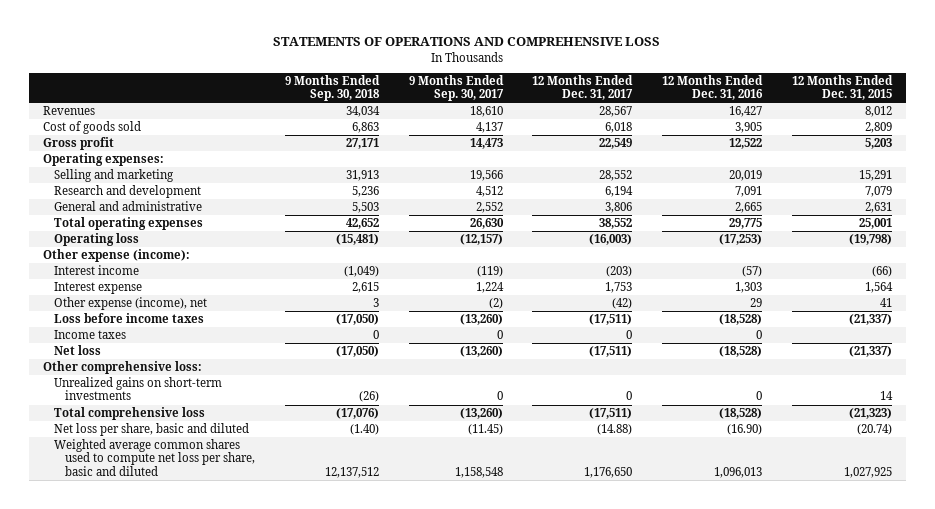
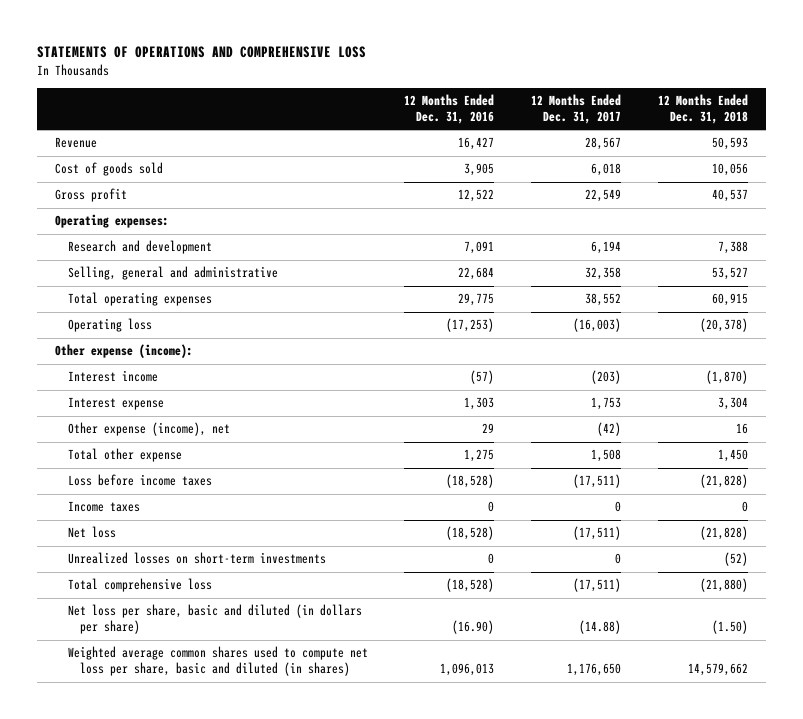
[285,75,381,102] 9 Months Ended Sep. 30, 2018 -> none
[408,75,504,102] 9 Months Ended Sep. 30, 2017 -> none
[791,75,893,101] 12 Months Ended Dec. 31, 2015 -> none
none -> [657,94,748,124] 12 Months Ended Dec. 31, 2018
[43,106,96,116] Revenues -> [55,137,98,149] Revenue
[54,169,175,183] Selling and marketing -> none
[54,201,203,212] General and administrative -> [67,266,278,281] Selling, general and administrative
[605,202,633,214] 3,806 -> [584,267,621,281] 32,358
[734,202,762,214] 2,665 -> [458,267,495,281] 22,684
none -> [67,448,182,463] Total other expense
[43,361,203,375] Other comprehensive loss: -> none
[54,377,223,401] Unrealized gains on short-term investments -> [67,552,326,565] Unrealized losses on short-term investments
[54,423,250,437] Net loss per share, basic and diluted -> [67,604,362,635] Net loss per share, basic and diluted (in dollars per share)
[54,439,256,476] Weighted average common shares used to compute net loss per share, basic and diluted -> [67,646,368,677] Weighted average common shares used to compute net loss per share, basic and diluted (in shares)

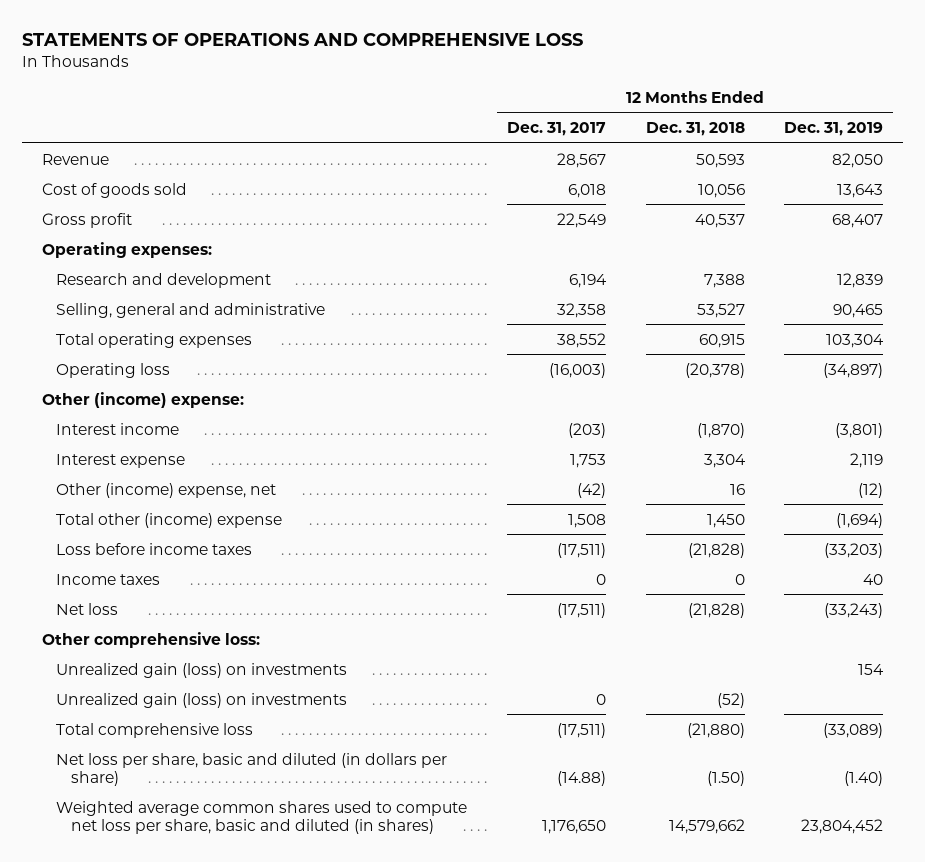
[404,94,495,124] 12 Months Ended Dec. 31, 2016 -> none
none -> [784,122,884,137] Dec. 31, 2019
[55,344,194,359] Other expense (income): -> [41,391,244,408] Other (income) expense:
[67,422,230,437] Other expense (income), net -> [56,482,277,498] Other (income) expense, net
[67,448,182,463] Total other expense -> [56,512,283,528] Total other (income) expense
none -> [41,631,260,648] Other comprehensive loss:
none -> [56,662,348,678] Unrealized gain (loss) on investments
[67,552,326,565] Unrealized losses on short-term investments -> [56,692,348,708] Unrealized gain (loss) on investments

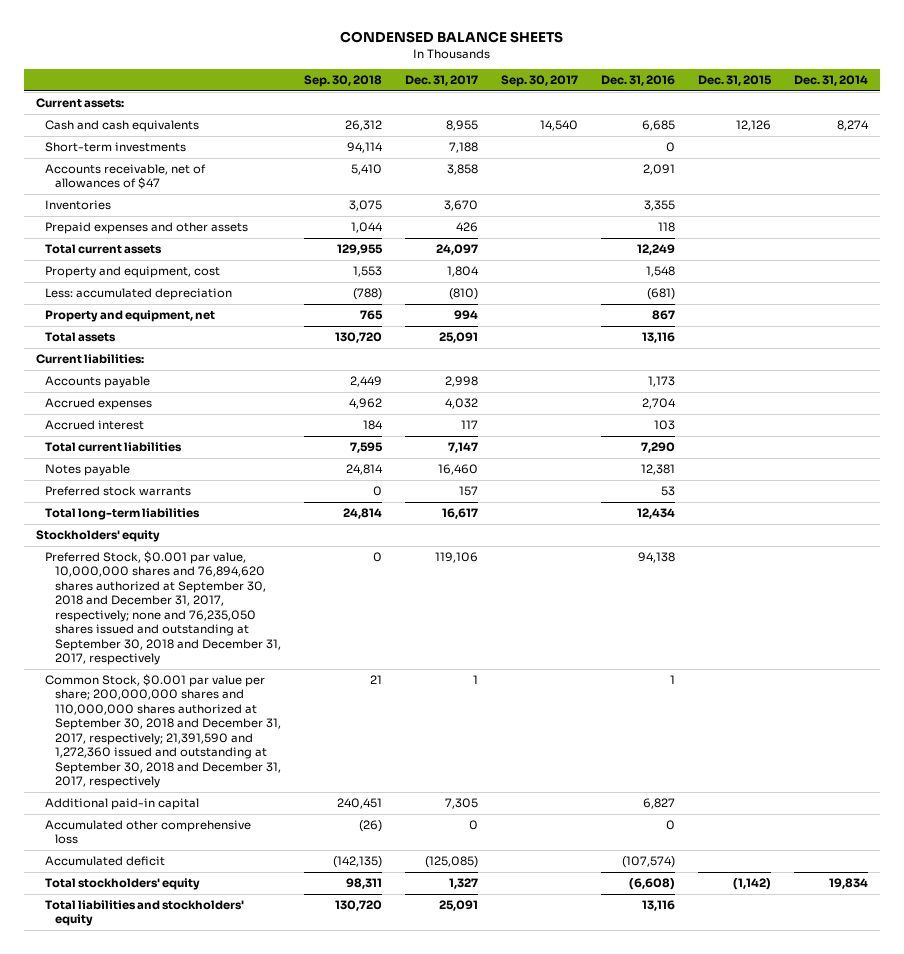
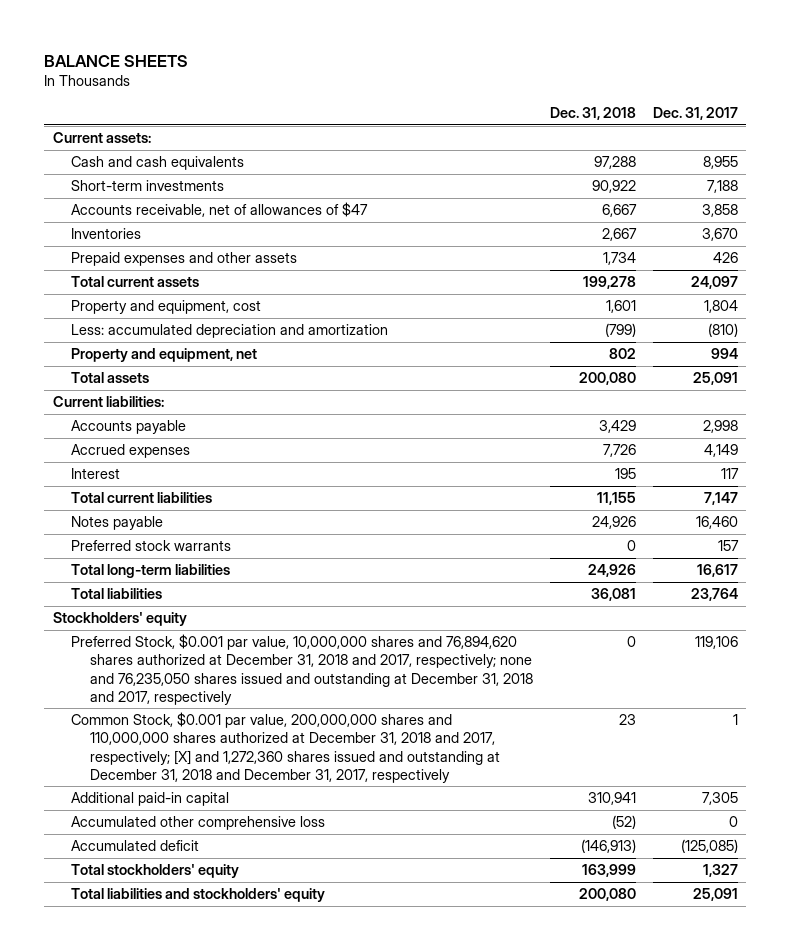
[339,31,563,44] CONDENSED BALANCE SHEETS -> [44,54,189,67] BALANCE SHEETS
[304,75,383,88] Sep. 30, 2018 -> none
[501,75,579,88] Sep. 30, 2017 -> none
[601,75,676,87] Dec. 31, 2016 -> none
[698,75,773,87] Dec. 31, 2015 -> none
[794,75,869,87] Dec. 31, 2014 -> none
none -> [549,106,636,120] Dec. 31, 2018
[45,288,233,301] Less: accumulated depreciation -> [71,324,389,339] Less: accumulated depreciation and amortization
[445,398,479,410] 4,032 -> [703,444,738,458] 4,149
[45,420,145,431] Accrued interest -> [71,468,121,480] Interest
none -> [71,588,163,600] Total liabilities
[45,551,282,666] Preferred Stock, $0.001 par value, 10,000,000 shares and 76,894,620 shares authorized at September 30, 2018 and December 31, 2017, respectively; none and 76,235,050 shares issued and outstanding at September 30, 2018 and December 31, 2017, respectively -> [71,634,533,705] Preferred Stock, $0.001 par value, 10,000,000 shares and 76,894,620 shares authorized at December 31, 2018 and 2017, respectively; none and 76,235,050 shares issued and outstanding at December 31, 2018 and 2017, respectively
[45,674,282,789] Common Stock, $0.001 par value per share; 200,000,000 shares and 110,000,000 shares authorized at September 30, 2018 and December 31, 2017, respectively; 21,391,590 and 1,272,360 issued and outstanding at September 30, 2018 and December 31, 2017, respectively -> [71,712,500,783] Common Stock, $0.001 par value, 200,000,000 shares and 110,000,000 shares authorized at December 31, 2018 and 2017, respectively; [X] and 1,272,360 shares issued and outstanding at December 31, 2018 and December 31, 2017, respectively

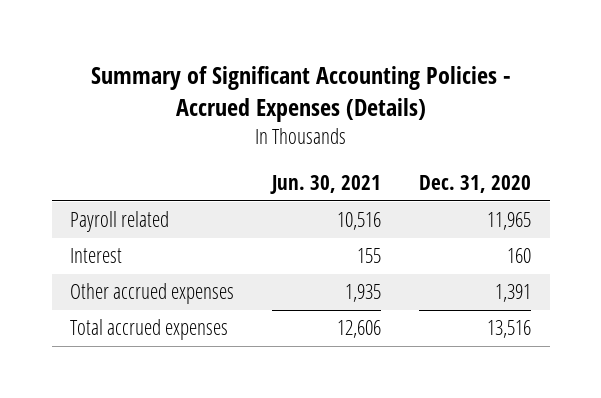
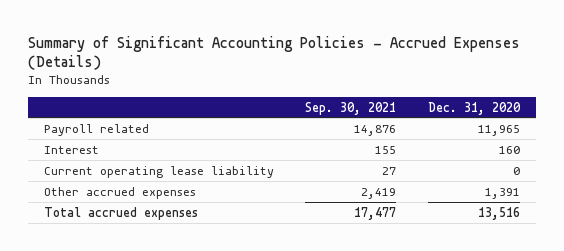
[270,175,382,195] Jun. 30, 2021 -> none
none -> [305,101,397,115] Sep. 30, 2021
none -> [44,165,275,178] Current operating lease liability

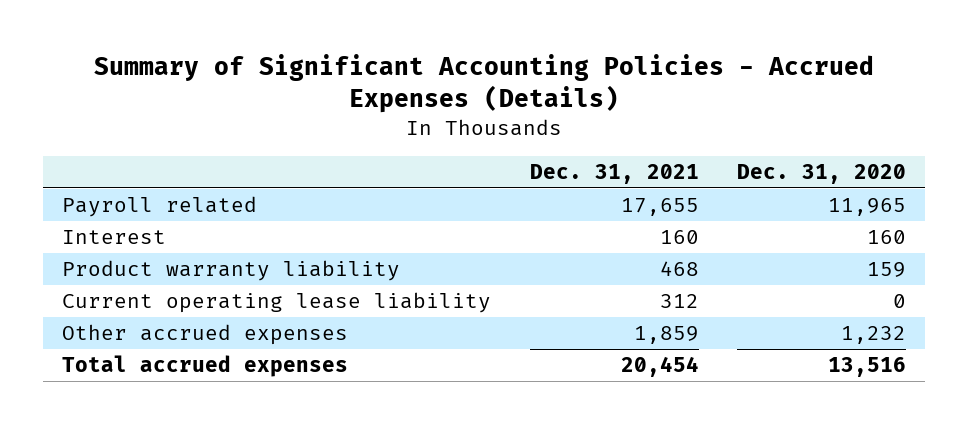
[305,101,397,115] Sep. 30, 2021 -> none
none -> [529,164,699,185] Dec. 31, 2021
none -> [62,260,401,282] Product warranty liability
[484,187,520,199] 1,391 -> [840,326,906,345] 1,232

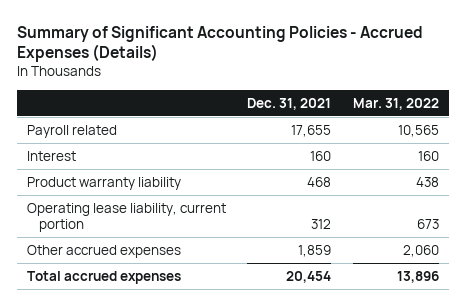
[736,164,906,185] Dec. 31, 2020 -> none
none -> [352,97,439,110] Mar. 31, 2022
[62,292,492,314] Current operating lease liability -> [27,202,227,232] Operating lease liability, current portion

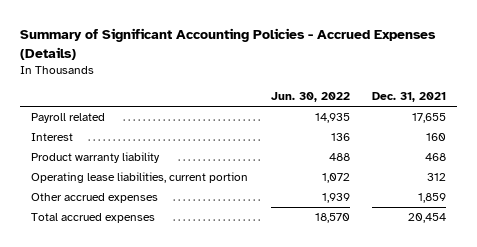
[352,97,439,110] Mar. 31, 2022 -> none
none -> [270,92,350,103] Jun. 30, 2022
[27,202,227,232] Operating lease liability, current portion -> [31,171,249,183] Operating lease liabilities, current portion

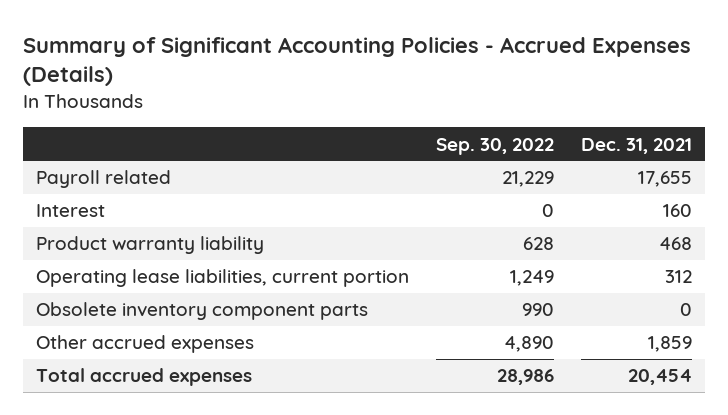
[270,92,350,103] Jun. 30, 2022 -> none
none -> [435,137,554,155] Sep. 30, 2022
none -> [36,302,369,321] Obsolete inventory component parts

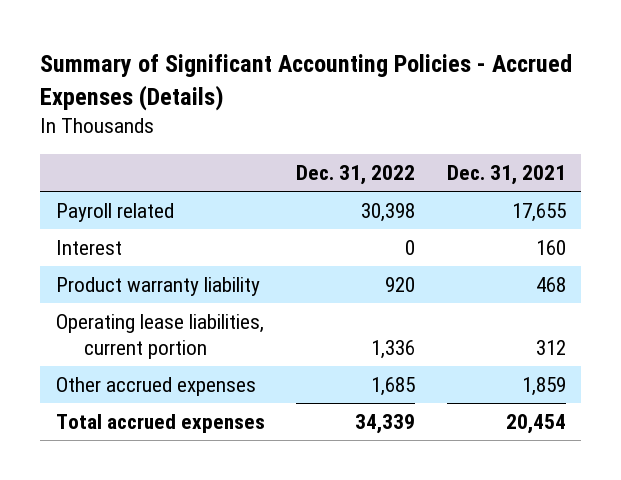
[435,137,554,155] Sep. 30, 2022 -> none
none -> [296,165,416,186] Dec. 31, 2022
[36,302,369,321] Obsolete inventory component parts -> none

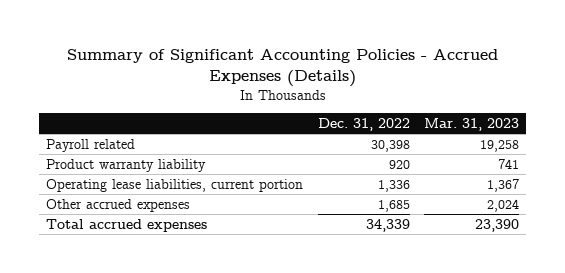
[446,165,566,186] Dec. 31, 2021 -> none
none -> [423,117,519,131] Mar. 31, 2023
[55,240,122,256] Interest -> none

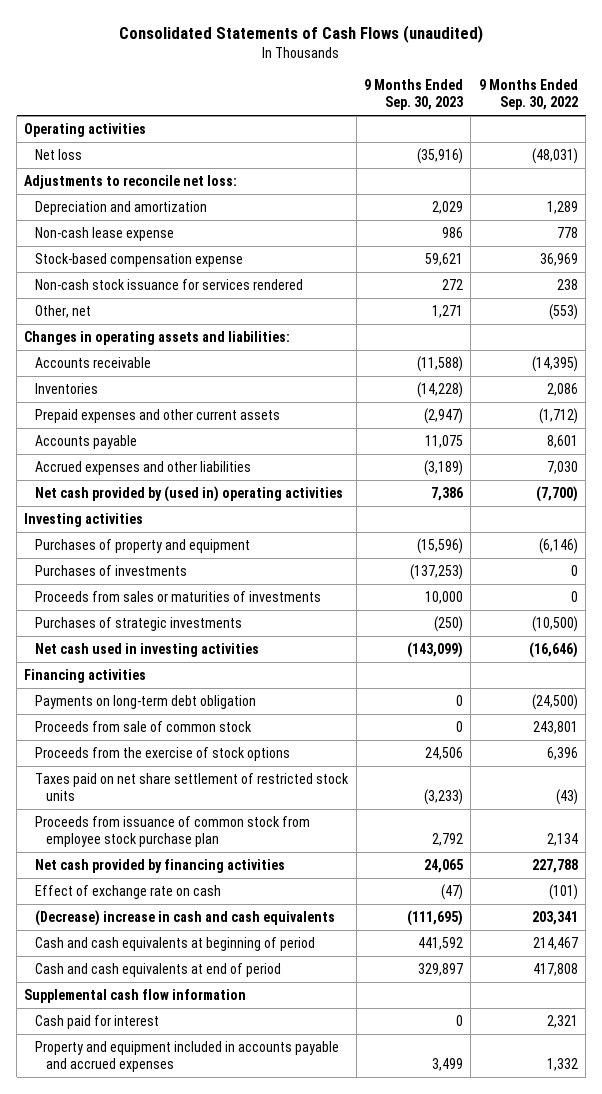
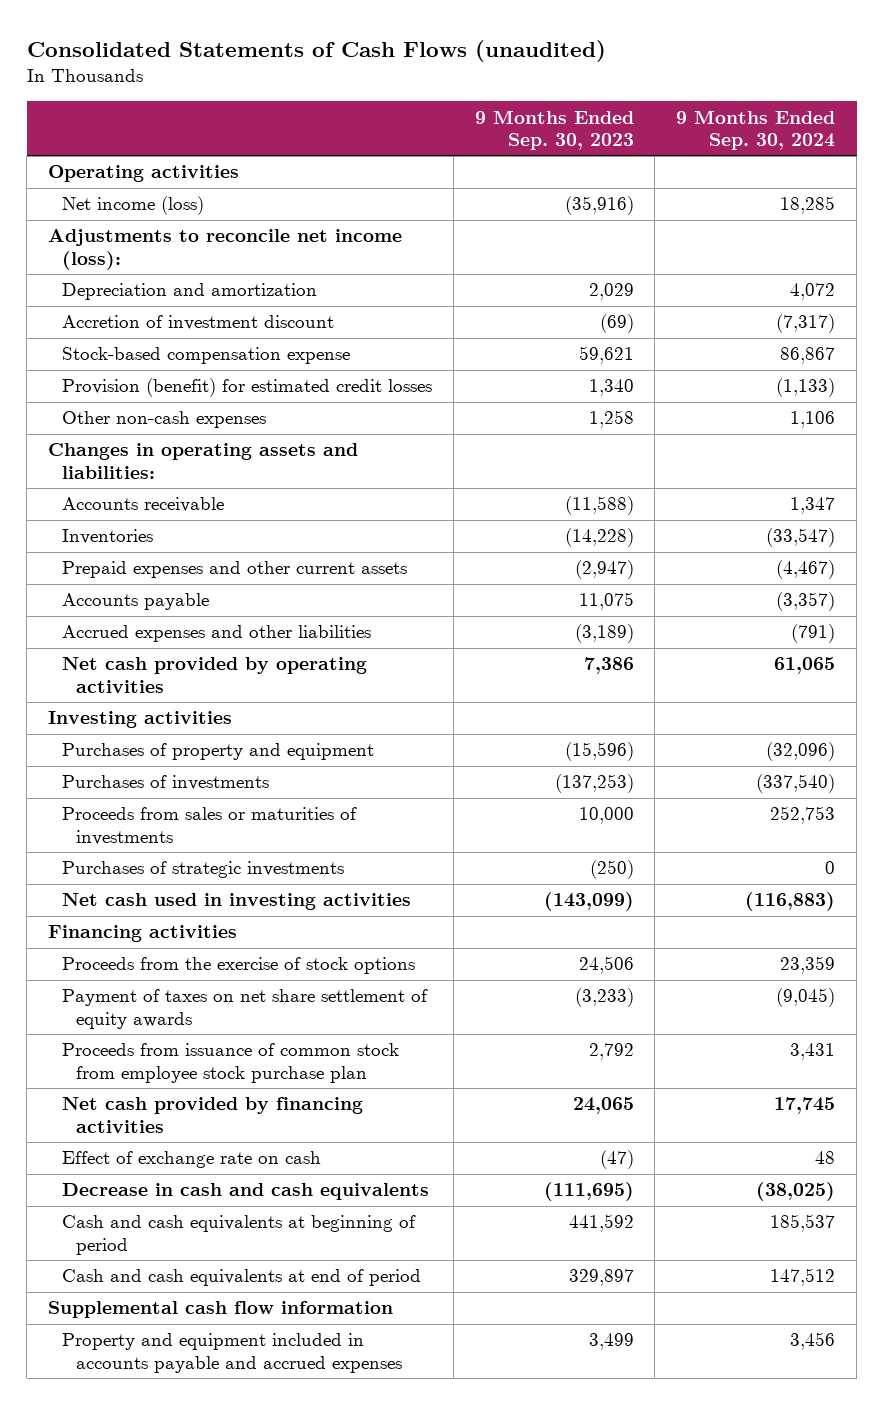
[478,78,578,111] 9 Months Ended Sep. 30, 2022 -> none
none -> [676,109,836,151] 9 Months Ended Sep. 30, 2024
[35,148,83,160] Net loss -> [62,196,205,216] Net income (loss)
[24,174,238,189] Adjustments to reconcile net loss: -> [48,229,403,270] Adjustments to reconcile net income (loss):
[35,226,175,241] Non-cash lease expense -> none
none -> [62,315,335,331] Accretion of investment discount
[35,278,304,290] Non-cash stock issuance for services rendered -> none
[35,304,92,318] Other, net -> none
none -> [62,378,433,398] Provision (benefit) for estimated credit losses
none -> [62,411,267,429] Other non-cash expenses
[35,485,344,502] Net cash provided by (used in) operating activities -> [62,657,368,693] Net cash provided by operating activities
[35,694,257,709] Payments on long-term debt obligation -> none
[35,720,253,732] Proceeds from sale of common stock -> none
[35,772,350,802] Taxes paid on net share settlement of restricted stock units -> [62,989,429,1029] Payment of taxes on net share settlement of equity awards
[35,909,336,926] (Decrease) increase in cash and cash equivalents -> [62,1183,430,1201] Decrease in cash and cash equivalents
[35,1014,160,1029] Cash paid for interest -> none

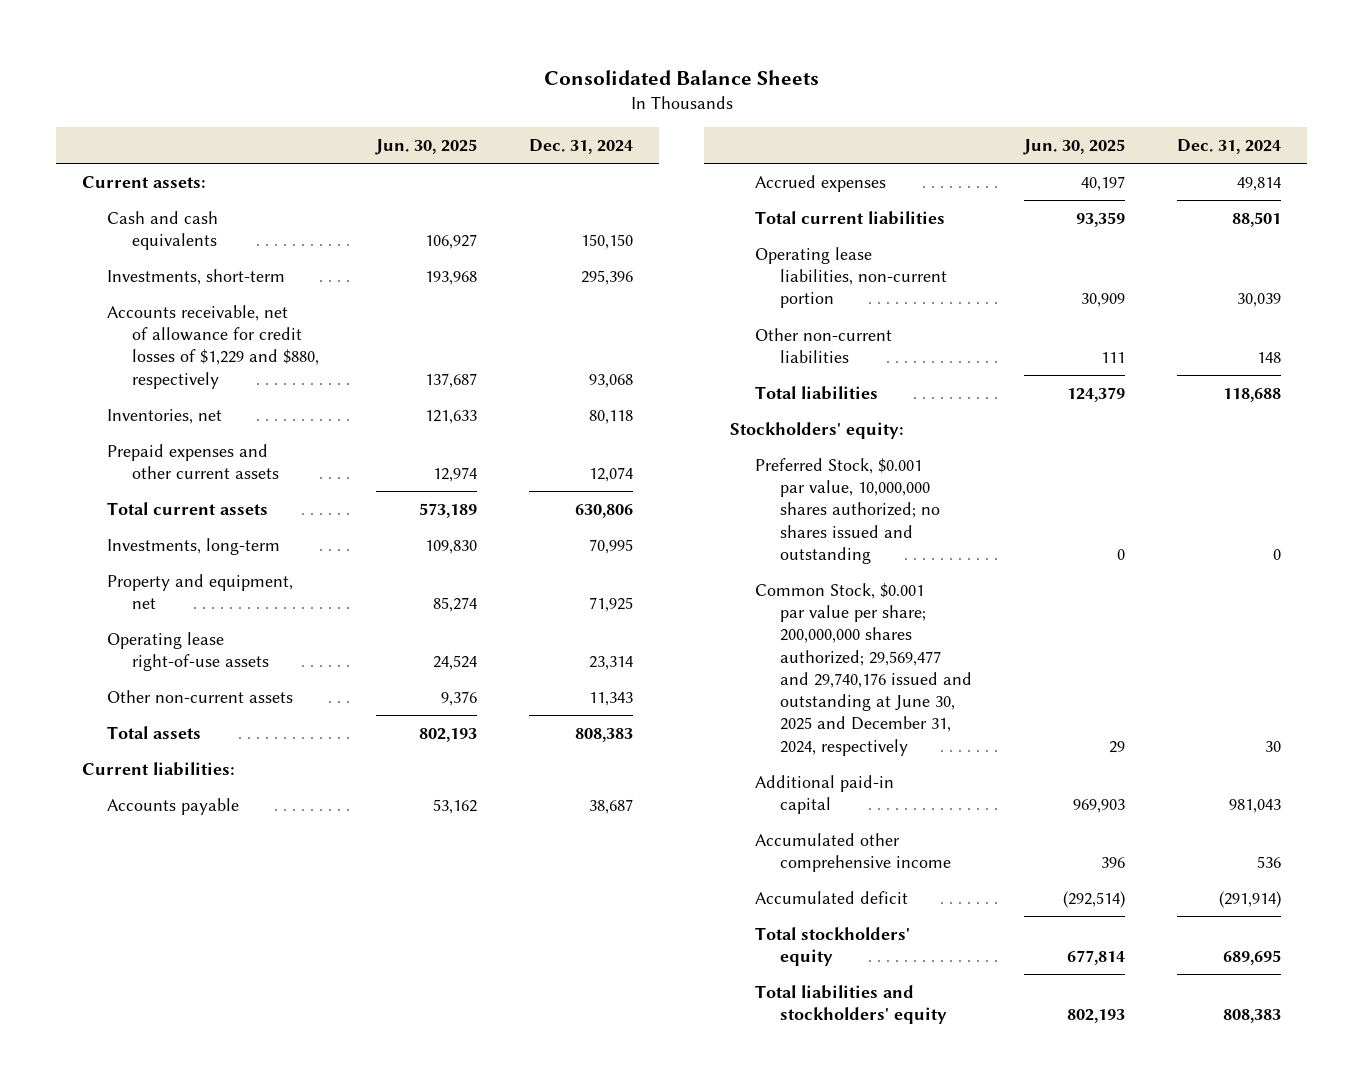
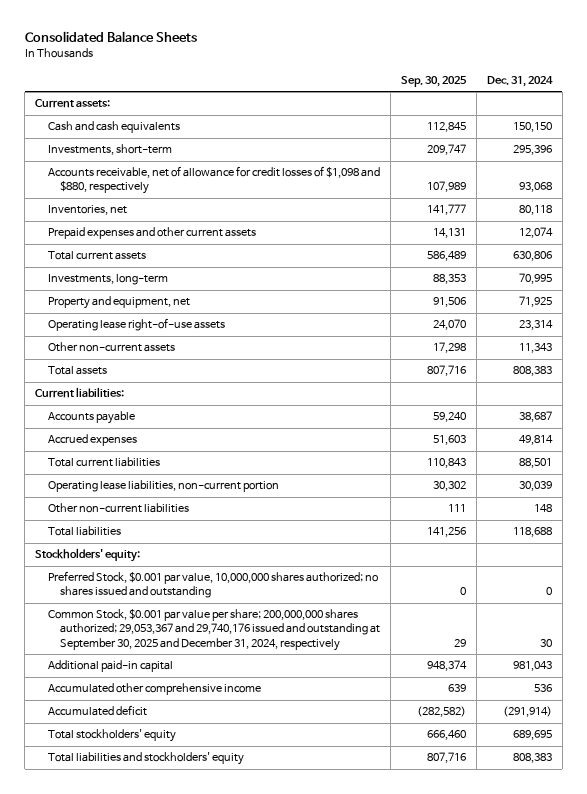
[375,138,478,155] Jun. 30, 2025 -> none
none -> [400,75,467,87] Sep. 30, 2025
[107,304,320,389] Accounts receivable, net of allowance for credit losses of $1,229 and $880, respectively -> [47,166,380,195] Accounts receivable, net of allowance for credit losses of $1,098 and $880, respectively
[755,582,973,756] Common Stock, $0.001 par value per share; 200,000,000 shares authorized; 29,569,477 and 29,740,176 issued and outstanding at June 30, 2025 and December 31, 2024, respectively -> [47,609,381,651] Common Stock, $0.001 par value per share; 200,000,000 shares authorized; 29,053,367 and 29,740,176 issued and outstanding at September 30, 2025 and December 31, 2024, respectively

